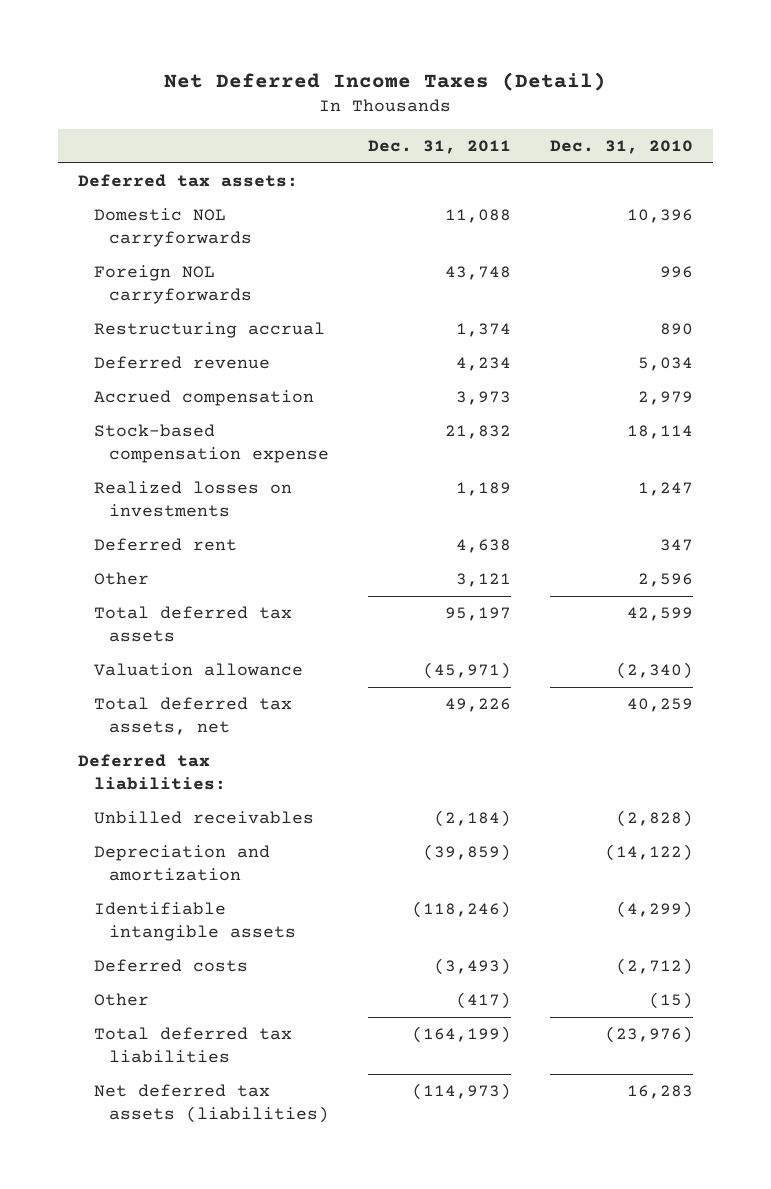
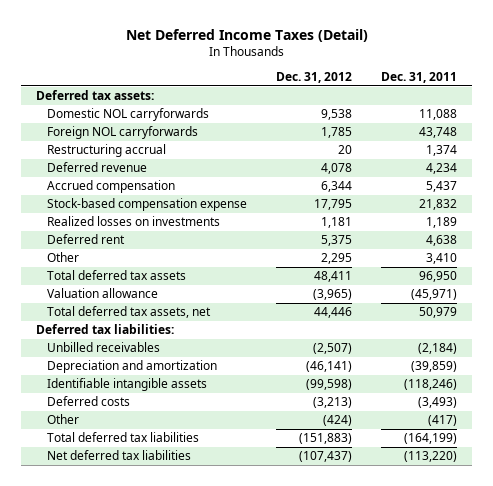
[550,140,694,155] Dec. 31, 2010 -> none
none -> [276,72,353,84] Dec. 31, 2012
[456,391,512,406] 3,973 -> [426,181,458,193] 5,437
[456,573,512,588] 3,121 -> [426,253,458,265] 3,410
[445,607,512,622] 95,197 -> [419,271,458,283] 96,950
[445,698,512,713] 49,226 -> [419,307,458,319] 50,979
[93,1084,330,1124] Net deferred tax assets (liabilities) -> [47,450,192,461] Net deferred tax liabilities
[412,1083,512,1101] (114,973) -> [404,451,458,463] (113,220)

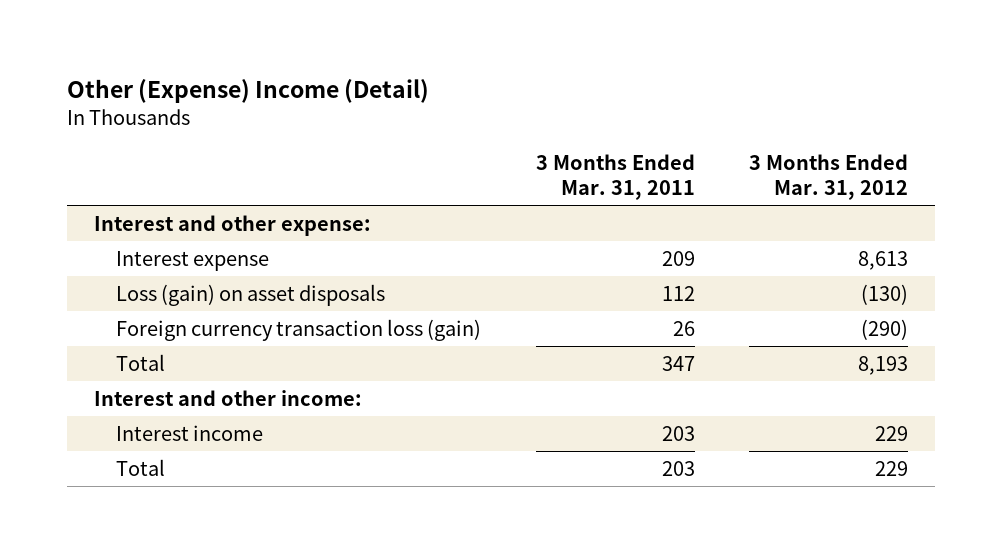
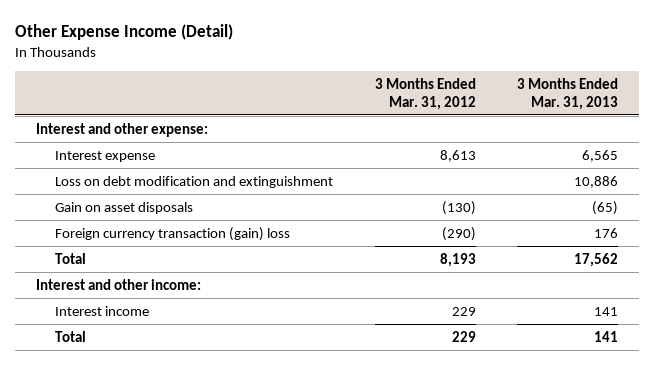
[67,79,430,104] Other (Expense) Income (Detail) -> [14,24,233,41] Other Expense Income (Detail)
[535,154,695,201] 3 Months Ended Mar. 31, 2011 -> none
none -> [517,77,619,110] 3 Months Ended Mar. 31, 2013
none -> [55,175,334,188] Loss on debt modification and extinguishment
[116,283,386,306] Loss (gain) on asset disposals -> [55,201,194,214] Gain on asset disposals
[116,318,482,341] Foreign currency transaction loss (gain) -> [55,226,291,241] Foreign currency transaction (gain) loss

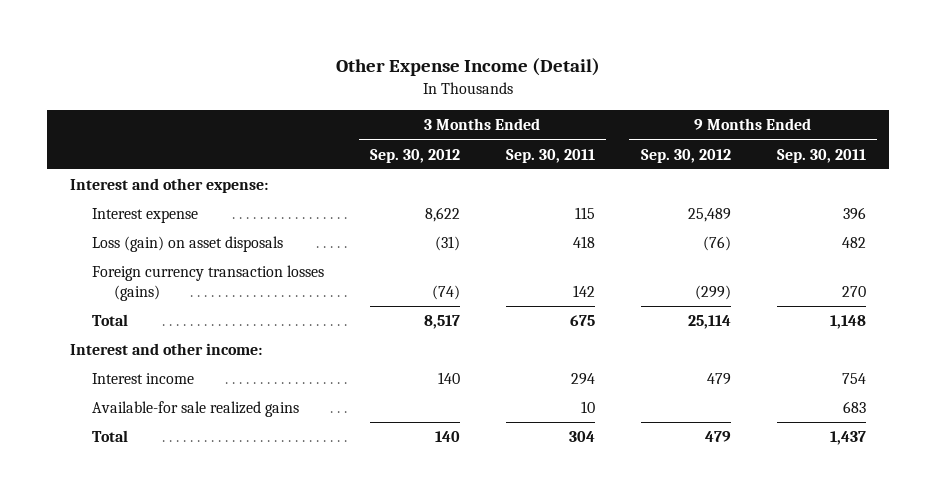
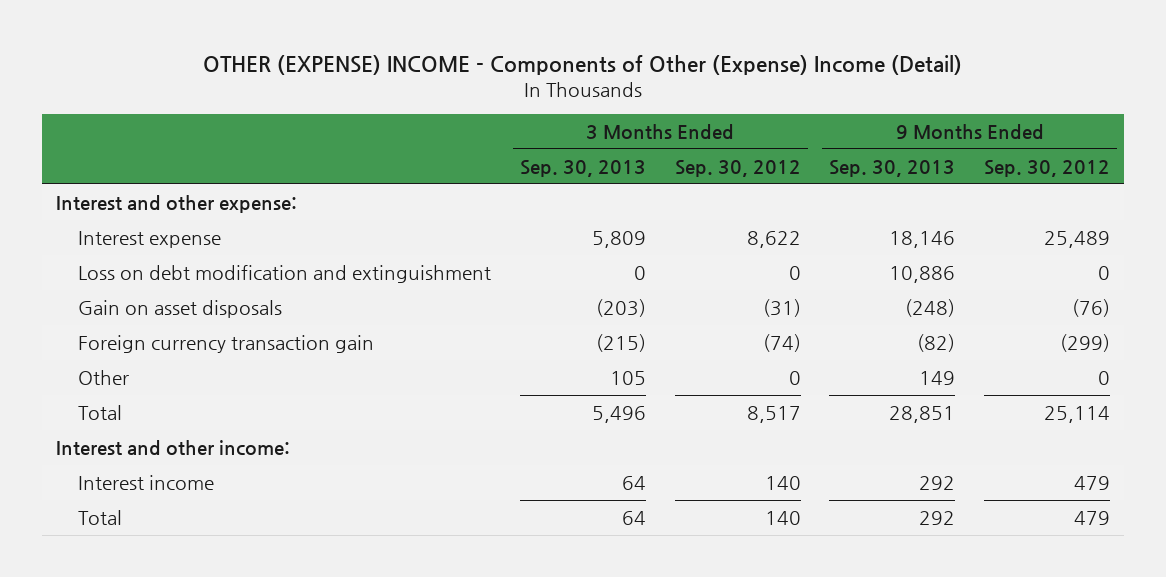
[335,58,600,77] Other Expense Income (Detail) -> [203,54,963,75] OTHER (EXPENSE) INCOME - Components of Other (Expense) Income (Detail)
[505,148,595,163] Sep. 30, 2011 -> none
[776,148,866,163] Sep. 30, 2011 -> none
none -> [519,159,646,177] Sep. 30, 2013
none -> [829,159,956,177] Sep. 30, 2013
none -> [78,264,492,283] Loss on debt modification and extinguishment
[92,236,284,253] Loss (gain) on asset disposals -> [78,299,283,318] Gain on asset disposals
[92,265,325,302] Foreign currency transaction losses (gains) -> [78,334,375,353] Foreign currency transaction gain
none -> [78,369,130,385] Other
[92,401,300,418] Available-for sale realized gains -> none

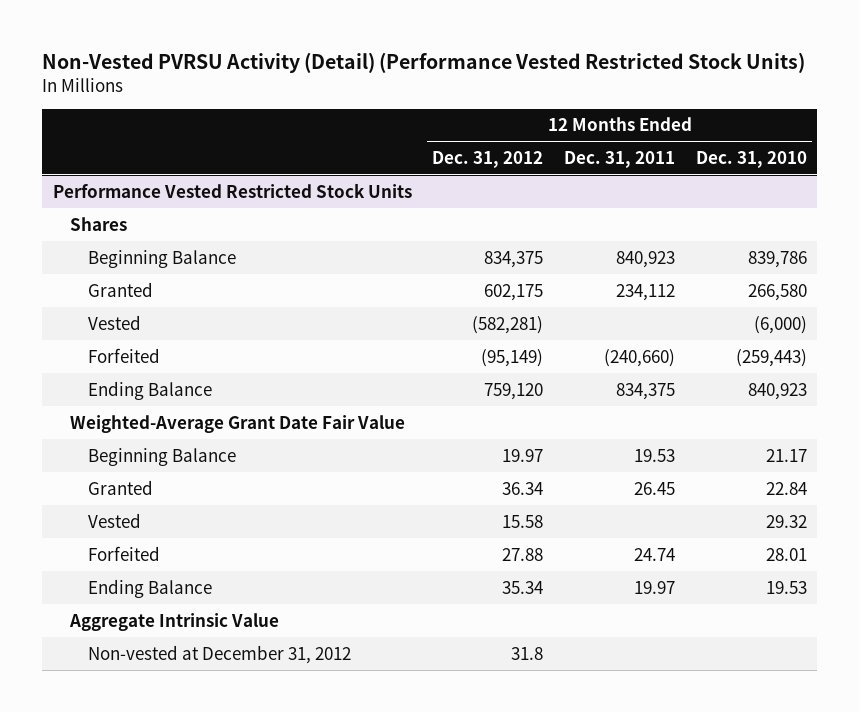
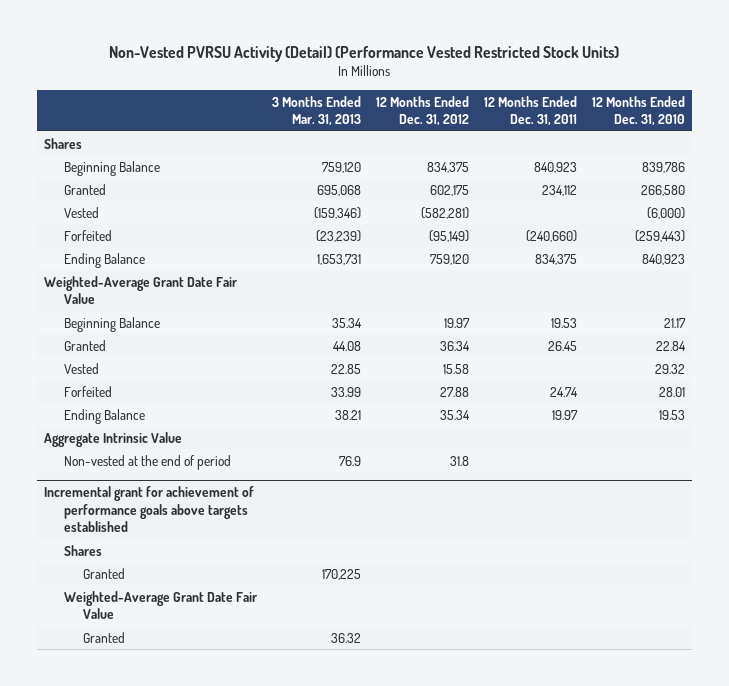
none -> [271,95,361,127] 3 Months Ended Mar. 31, 2013
[52,182,412,198] Performance Vested Restricted Stock Units -> none
[87,644,351,664] Non-vested at December 31, 2012 -> [63,454,231,470] Non-vested at the end of period
none -> [44,486,255,533] Incremental grant for achievement of performance goals above targets established
none -> [63,544,102,556] Shares
none -> [83,567,126,579] Granted
none -> [63,590,258,620] Weighted-Average Grant Date Fair Value
none -> [83,631,126,643] Granted

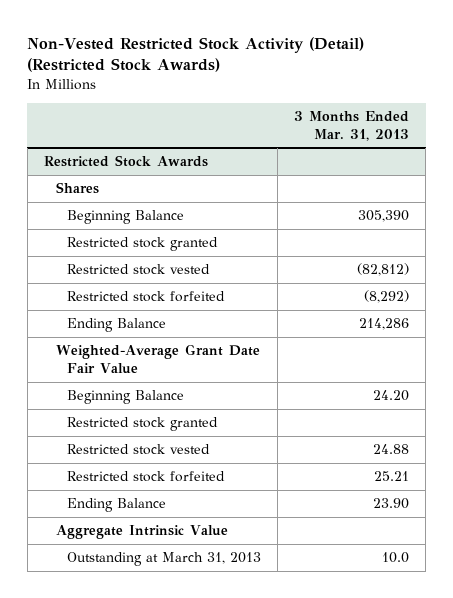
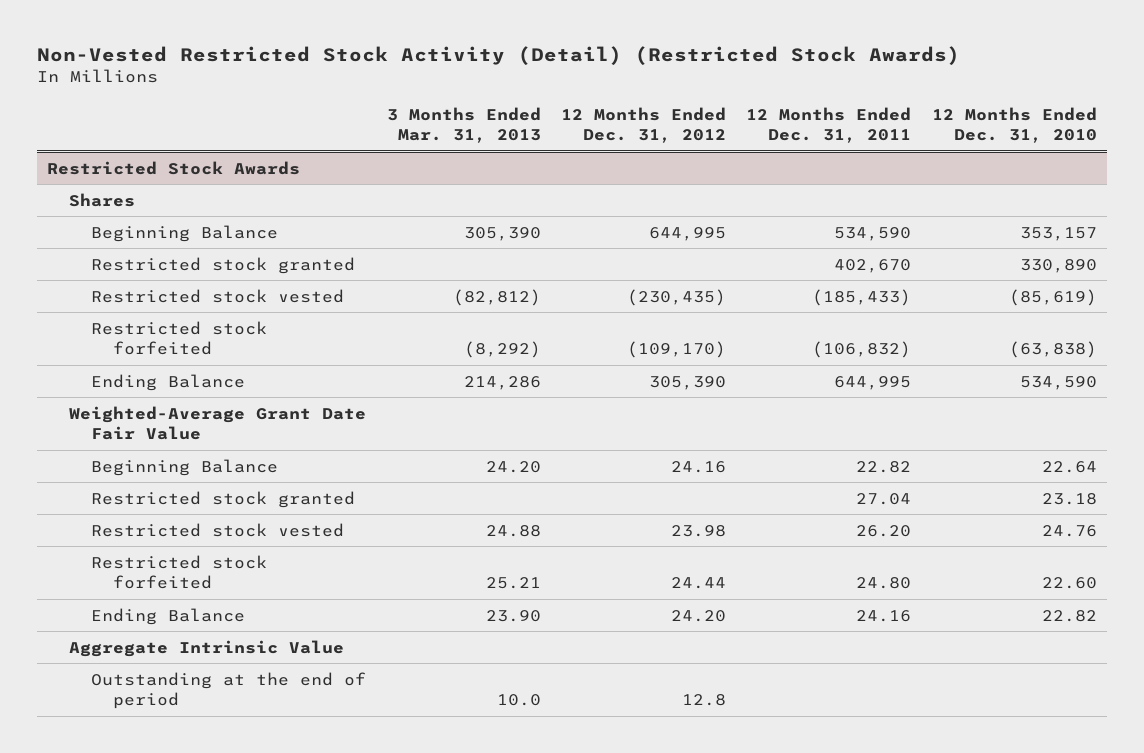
none -> [561,106,727,143] 12 Months Ended Dec. 31, 2012
none -> [746,106,912,143] 12 Months Ended Dec. 31, 2011
none -> [931,106,1097,143] 12 Months Ended Dec. 31, 2010
[67,552,262,567] Outstanding at March 31, 2013 -> [91,671,367,709] Outstanding at the end of period

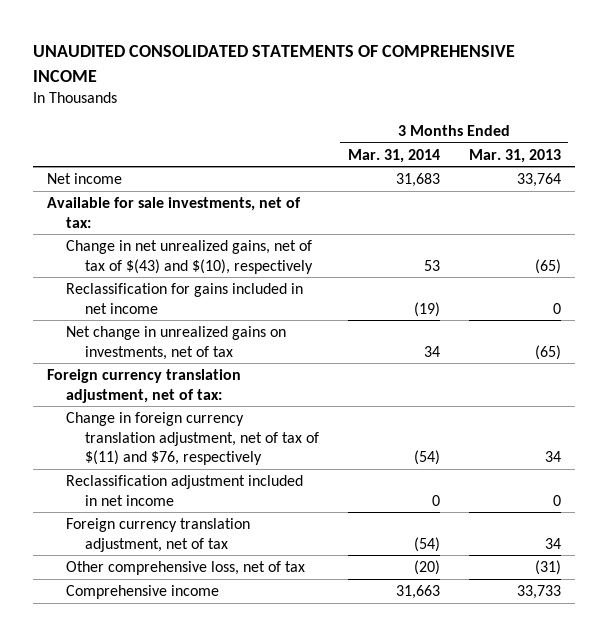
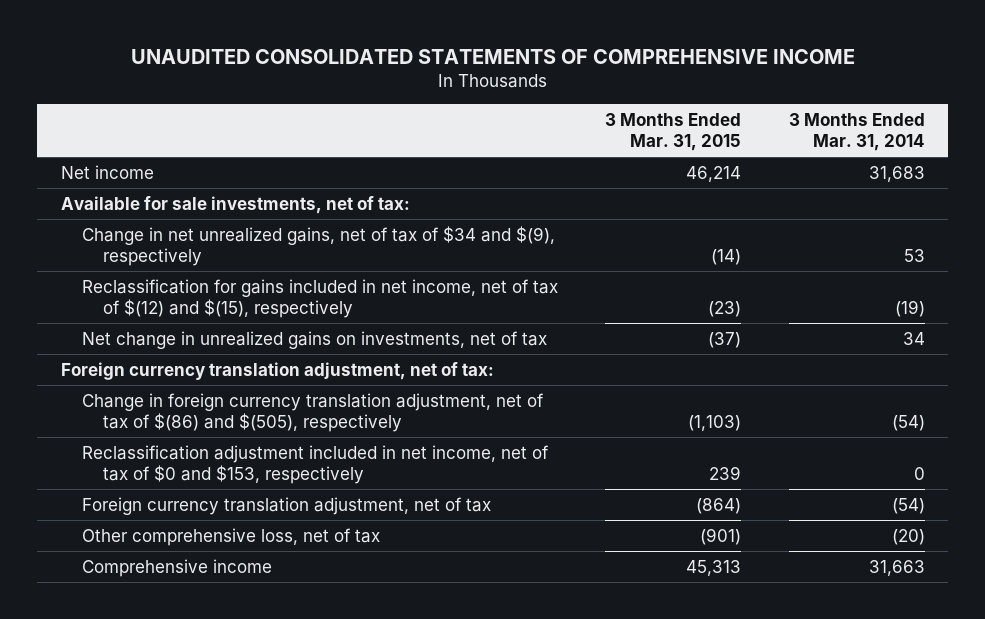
[468,148,561,163] Mar. 31, 2013 -> none
none -> [605,113,742,151] 3 Months Ended Mar. 31, 2015
[65,240,313,274] Change in net unrealized gains, net of tax of $(43) and $(10), respectively -> [81,225,555,266] Change in net unrealized gains, net of tax of $34 and $(9), respectively
[65,283,303,314] Reclassification for gains included in net income -> [81,278,558,318] Reclassification for gains included in net income, net of tax of $(12) and $(15), respectively
[65,412,319,466] Change in foreign currency translation adjustment, net of tax of $(11) and $76, respectively -> [81,392,544,432] Change in foreign currency translation adjustment, net of tax of $(86) and $(505), respectively
[65,475,303,506] Reclassification adjustment included in net income -> [81,444,549,484] Reclassification adjustment included in net income, net of tax of $0 and $153, respectively

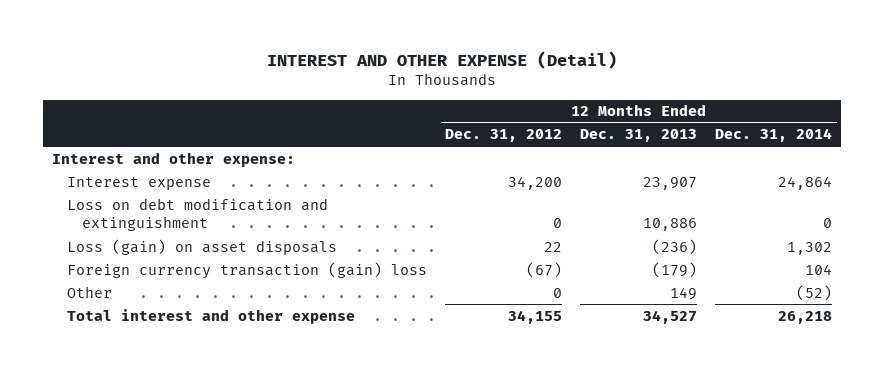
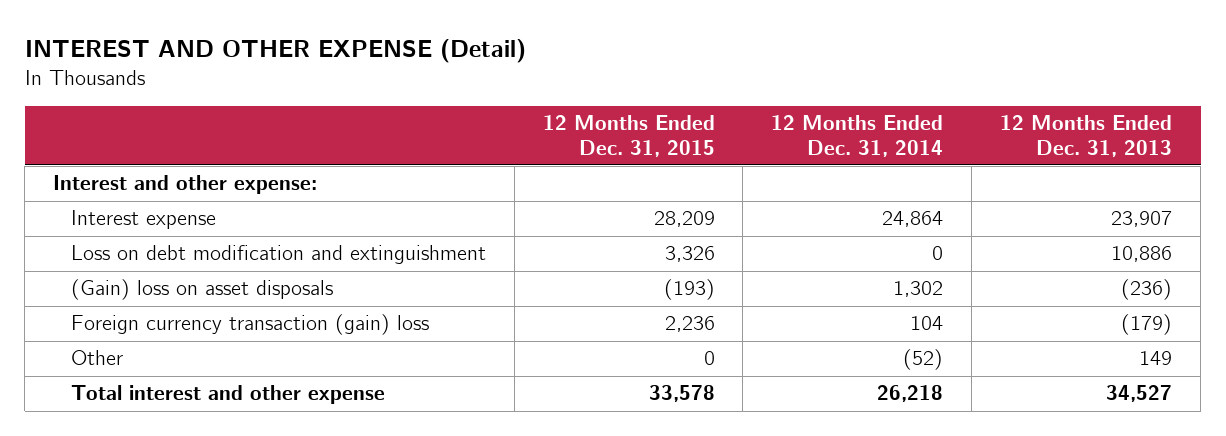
[445,129,563,143] Dec. 31, 2012 -> none
none -> [542,115,715,157] 12 Months Ended Dec. 31, 2015
[67,238,338,255] Loss (gain) on asset disposals -> [70,279,333,301] (Gain) loss on asset disposals

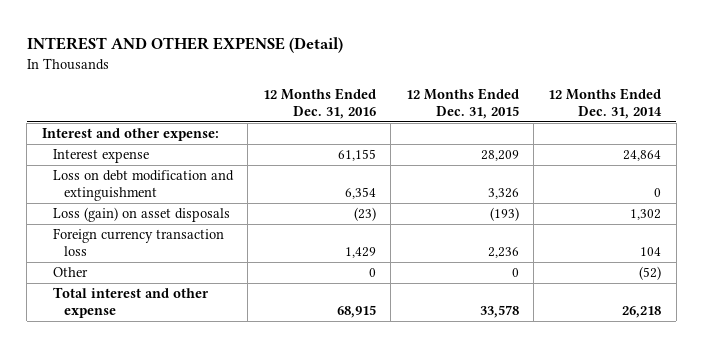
[1000,115,1173,157] 12 Months Ended Dec. 31, 2013 -> none
none -> [262,87,376,119] 12 Months Ended Dec. 31, 2016
[70,279,333,301] (Gain) loss on asset disposals -> [52,207,230,223] Loss (gain) on asset disposals
[70,314,429,336] Foreign currency transaction (gain) loss -> [52,228,224,257] Foreign currency transaction loss

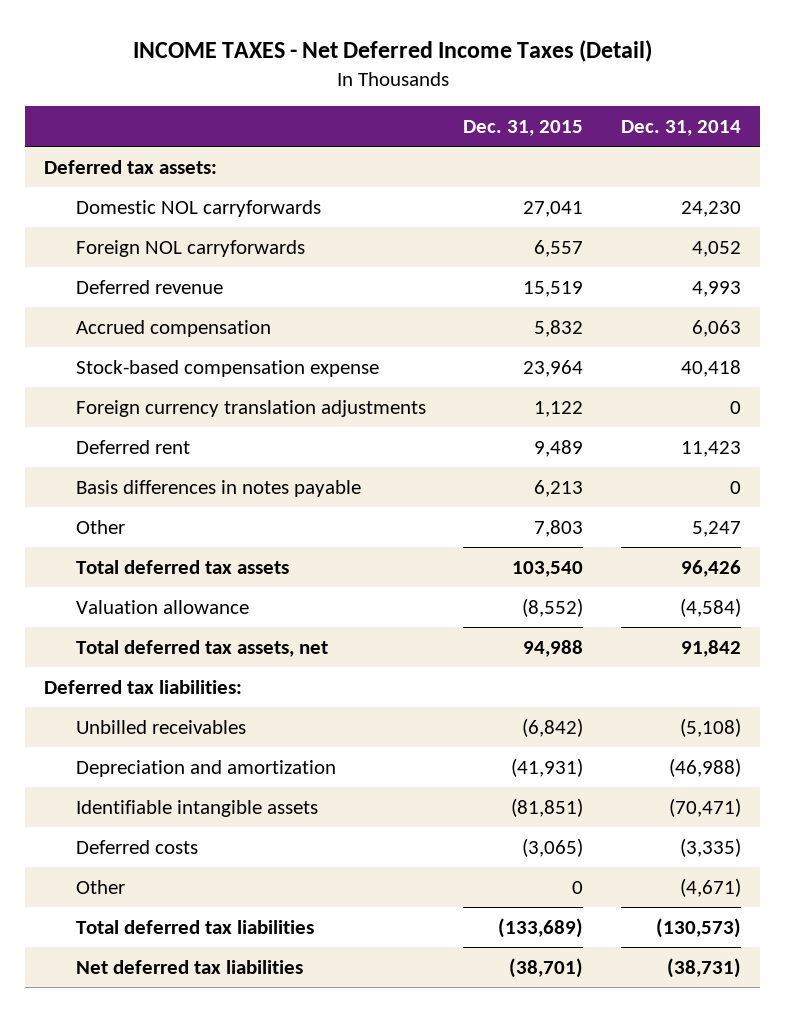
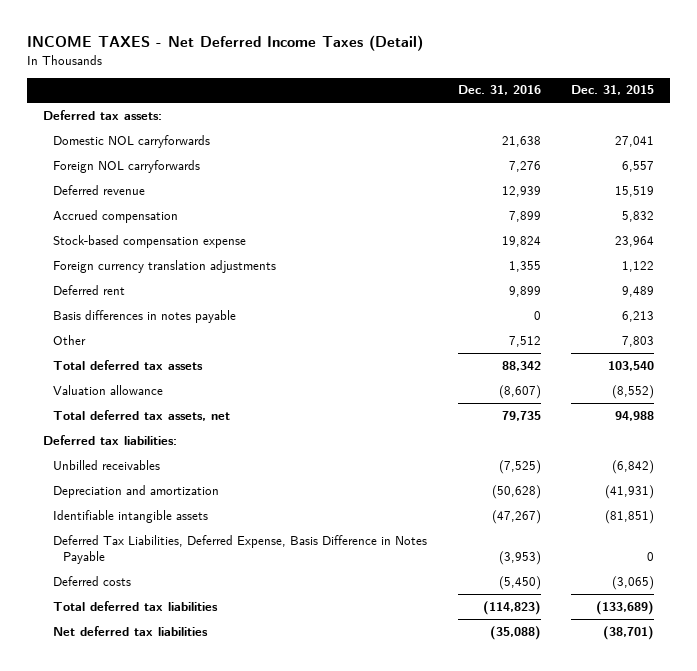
[621,120,742,137] Dec. 31, 2014 -> none
none -> [457,85,541,96] Dec. 31, 2016
none -> [52,534,427,565] Deferred Tax Liabilities, Deferred Expense, Basis Difference in Notes Payable
[75,879,125,894] Other -> none

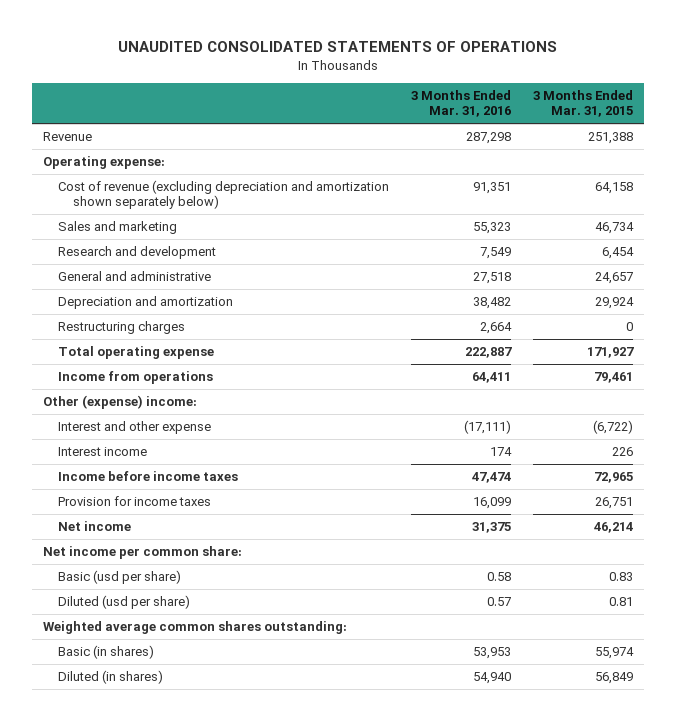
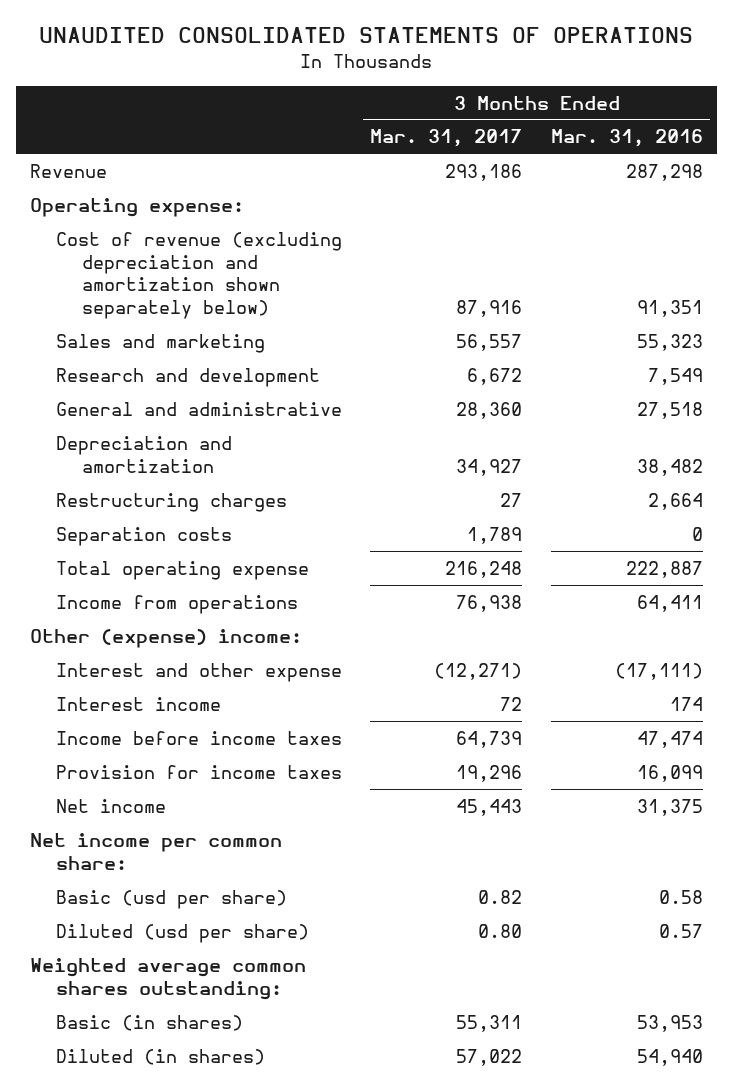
[533,89,634,118] 3 Months Ended Mar. 31, 2015 -> none
none -> [370,129,523,148] Mar. 31, 2017
none -> [56,526,233,546] Separation costs

